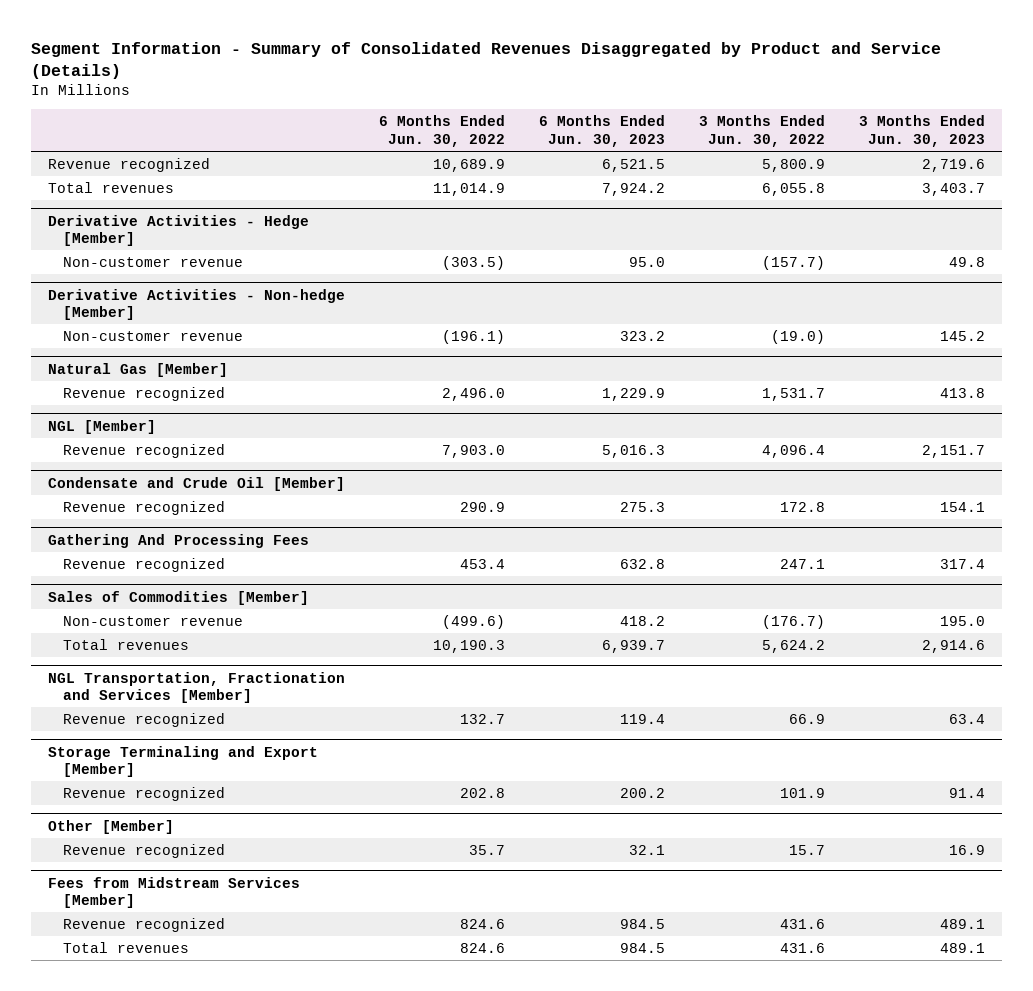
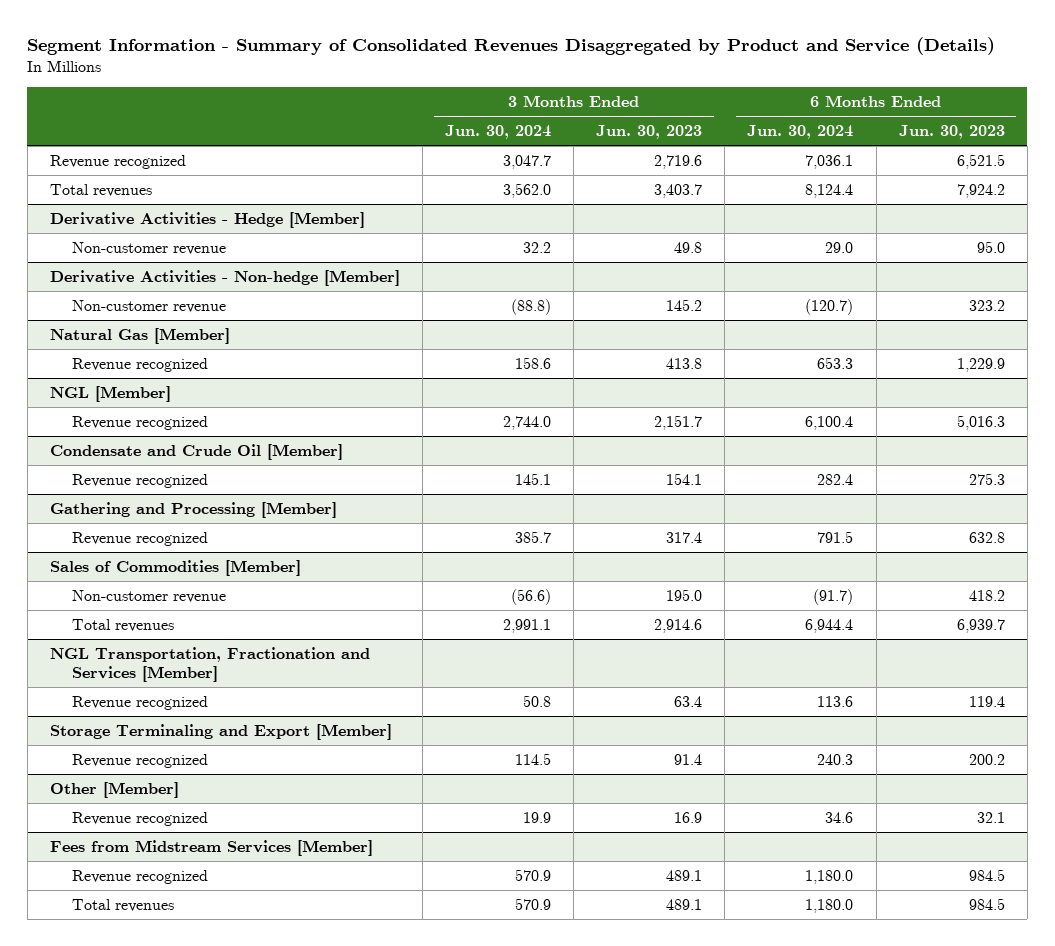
[379,115,506,147] 6 Months Ended Jun. 30, 2022 -> none
[698,115,825,147] 3 Months Ended Jun. 30, 2022 -> none
none -> [445,124,552,139] Jun. 30, 2024
none -> [747,124,854,139] Jun. 30, 2024
[48,533,310,548] Gathering And Processing Fees -> [50,501,338,518] Gathering and Processing [Member]

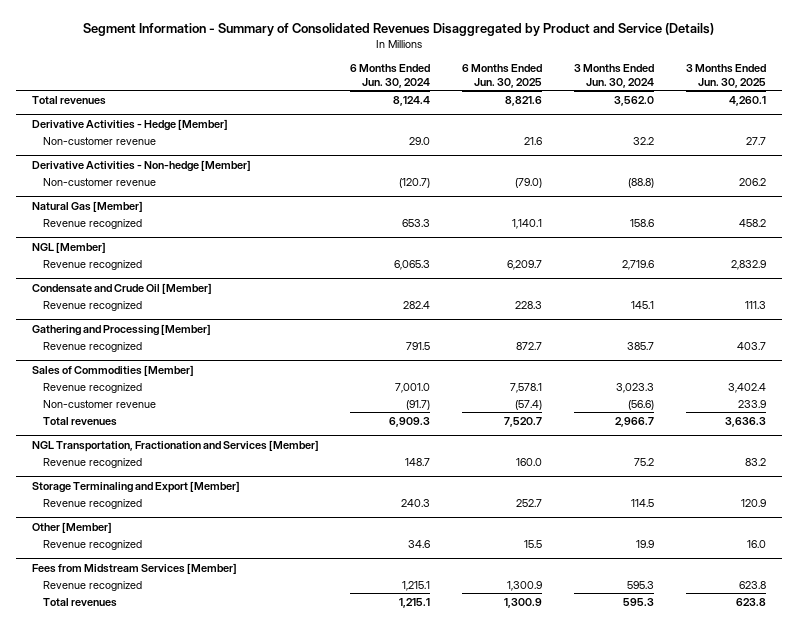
[596,124,703,139] Jun. 30, 2023 -> none
[898,124,1005,139] Jun. 30, 2023 -> none
none -> [462,63,543,88] 6 Months Ended Jun. 30, 2025
none -> [685,63,766,88] 3 Months Ended Jun. 30, 2025
[50,154,187,169] Revenue recognized -> none
[503,415,552,430] 2,744.0 -> [622,259,655,270] 2,719.6
[805,415,854,430] 6,100.4 -> [394,259,431,270] 6,065.3
none -> [42,382,142,393] Revenue recognized
[503,618,552,633] 2,991.1 -> [615,416,655,427] 2,966.7
[805,618,854,633] 6,944.4 -> [389,416,431,427] 6,909.3
[523,694,552,707] 50.8 -> [634,457,655,466] 75.2
[817,695,854,707] 113.6 -> [405,457,431,466] 148.7
[515,868,552,881] 570.9 -> [627,580,655,589] 595.3
[805,869,854,884] 1,180.0 -> [402,580,431,591] 1,215.1
[515,897,552,910] 570.9 -> [623,597,655,606] 595.3
[805,898,854,913] 1,180.0 -> [399,597,431,608] 1,215.1

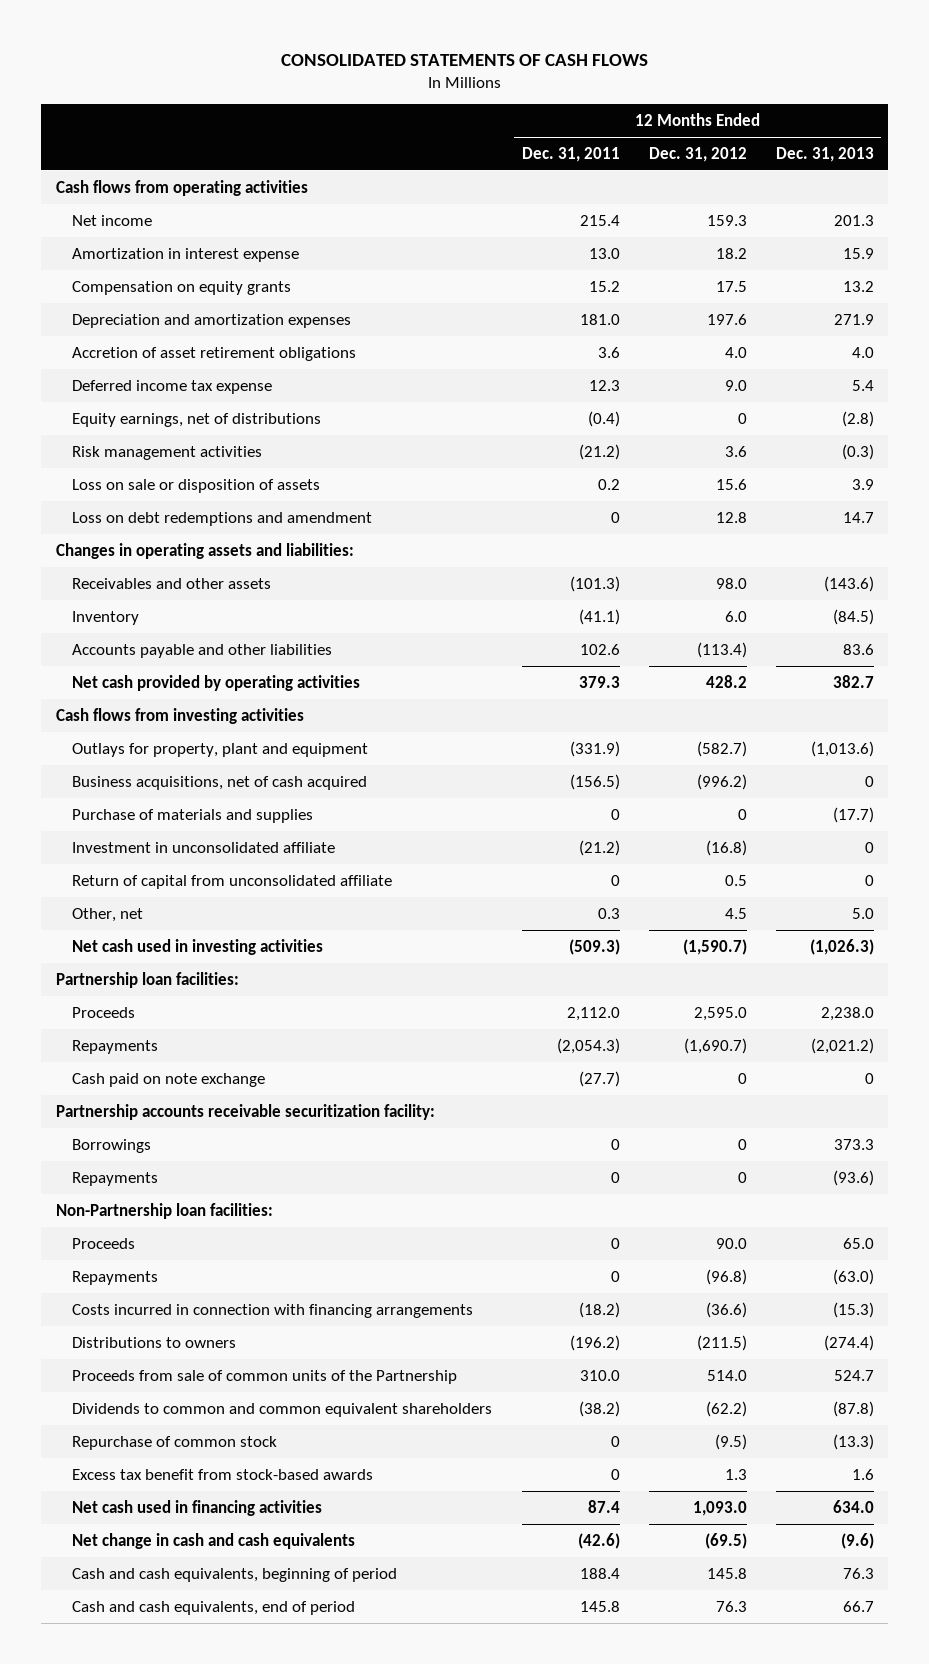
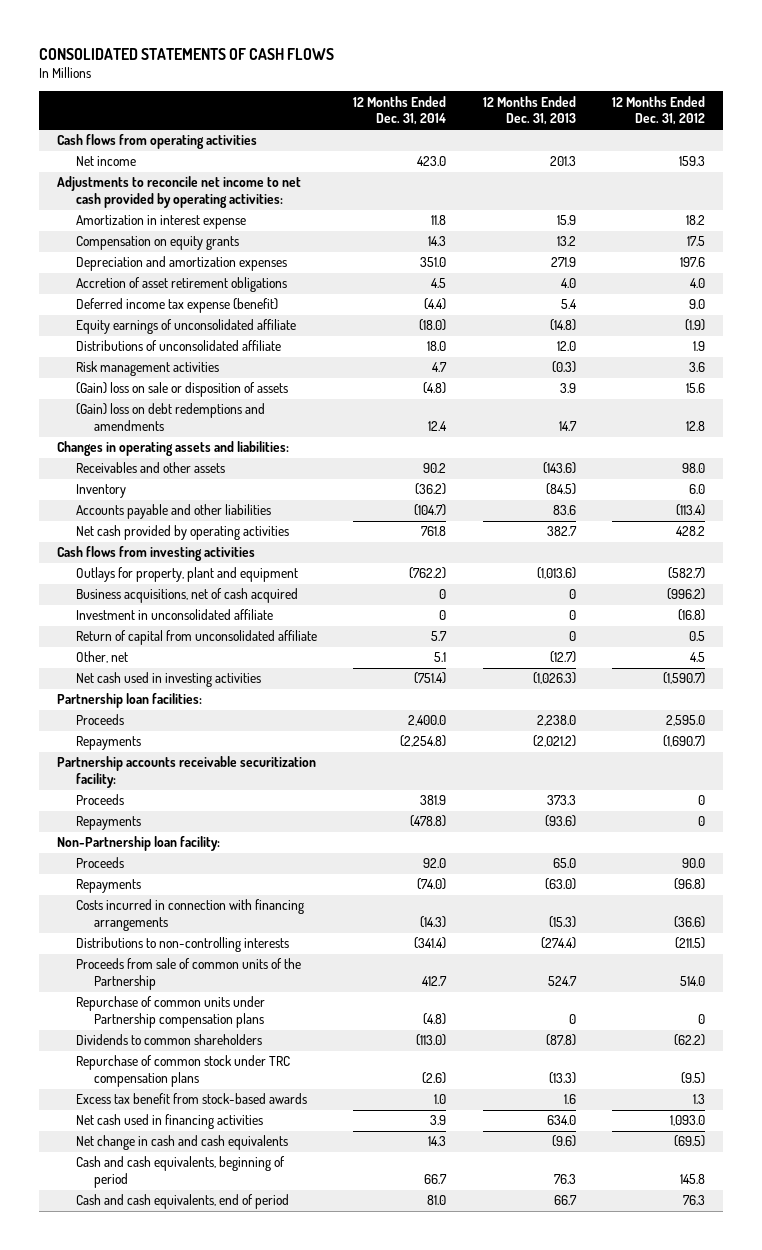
[521,146,620,162] Dec. 31, 2011 -> none
none -> [353,95,447,126] 12 Months Ended Dec. 31, 2014
none -> [57,176,302,209] Adjustments to reconcile net income to net cash provided by operating activities:
[72,412,322,427] Equity earnings, net of distributions -> none
[72,379,273,394] Deferred income tax expense -> [75,298,278,314] Deferred income tax expense (benefit)
none -> [75,319,296,335] Equity earnings of unconsolidated affiliate
none -> [75,340,281,352] Distributions of unconsolidated affiliate
[72,478,321,493] Loss on sale or disposition of assets -> [75,382,288,398] (Gain) loss on sale or disposition of assets
[72,511,373,526] Loss on debt redemptions and amendment -> [75,403,265,432] (Gain) loss on debt redemptions and amendments
[72,808,314,823] Purchase of materials and supplies -> none
[851,907,874,919] 5.0 -> [549,651,576,664] (12.7)
[72,1072,266,1087] Cash paid on note exchange -> none
[72,1138,152,1153] Borrowings -> [75,794,124,806] Proceeds
[55,1202,273,1219] Non-Partnership loan facilities: -> [57,836,221,852] Non-Partnership loan facility:
[72,1336,237,1348] Distributions to owners -> [75,937,289,953] Distributions to non-controlling interests
none -> [75,996,265,1029] Repurchase of common units under Partnership compensation plans
[72,1402,493,1417] Dividends to common and common equivalent shareholders -> [75,1034,262,1046] Dividends to common shareholders
[72,1435,278,1450] Repurchase of common stock -> [75,1055,290,1088] Repurchase of common stock under TRC compensation plans

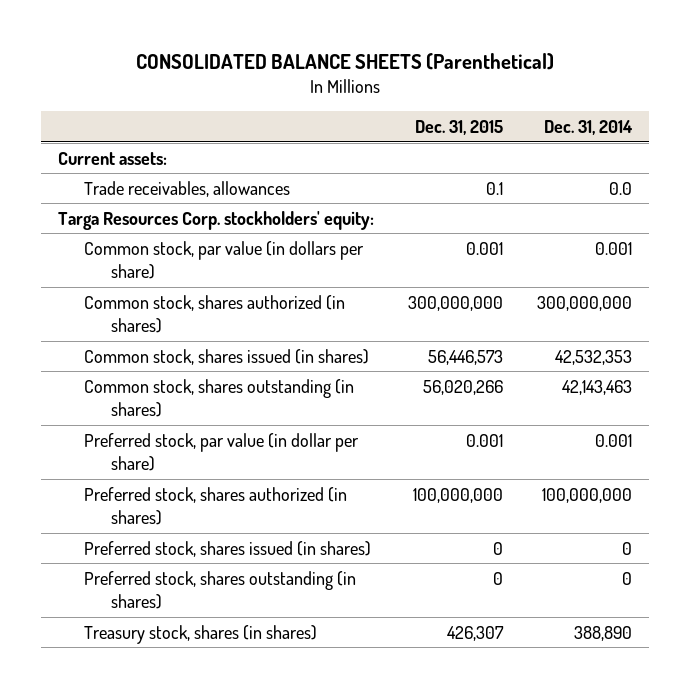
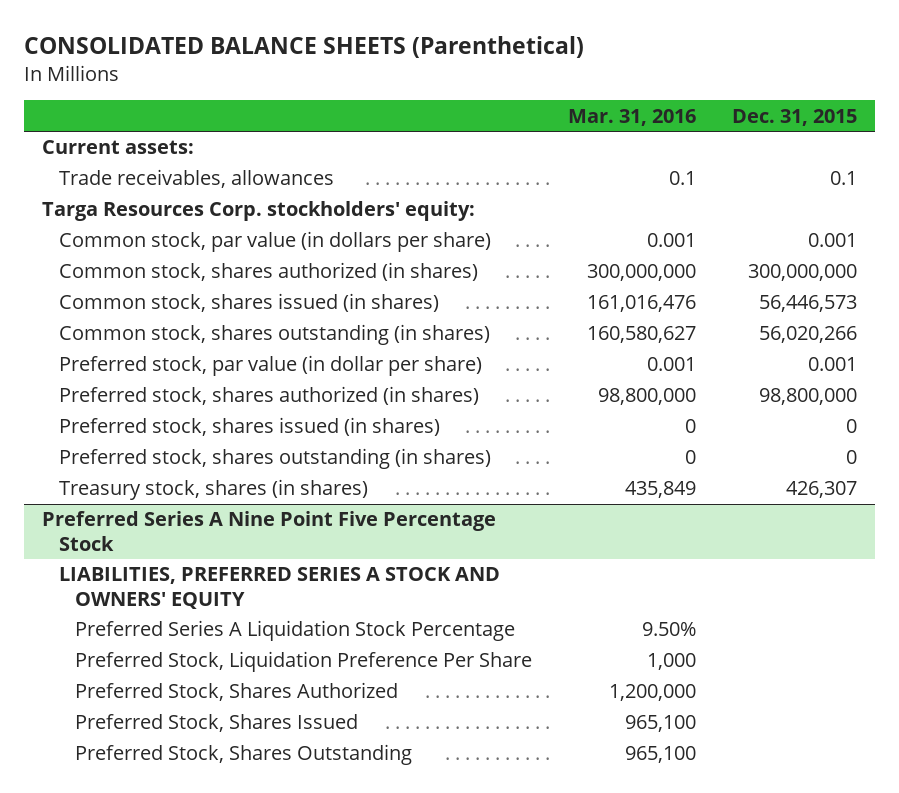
[543,119,633,135] Dec. 31, 2014 -> none
none -> [568,108,697,126] Mar. 31, 2016
[412,487,503,503] 100,000,000 -> [758,388,857,406] 98,800,000
none -> [41,511,496,551] Preferred Series A Nine Point Five Percentage Stock
none -> [58,567,500,609] LIABILITIES, PREFERRED SERIES A STOCK AND OWNERS' EQUITY
none -> [75,620,516,642] Preferred Series A Liquidation Stock Percentage
none -> [75,651,533,673] Preferred Stock, Liquidation Preference Per Share
none -> [75,682,399,702] Preferred Stock, Shares Authorized
none -> [75,714,359,733] Preferred Stock, Shares Issued
none -> [75,744,413,766] Preferred Stock, Shares Outstanding

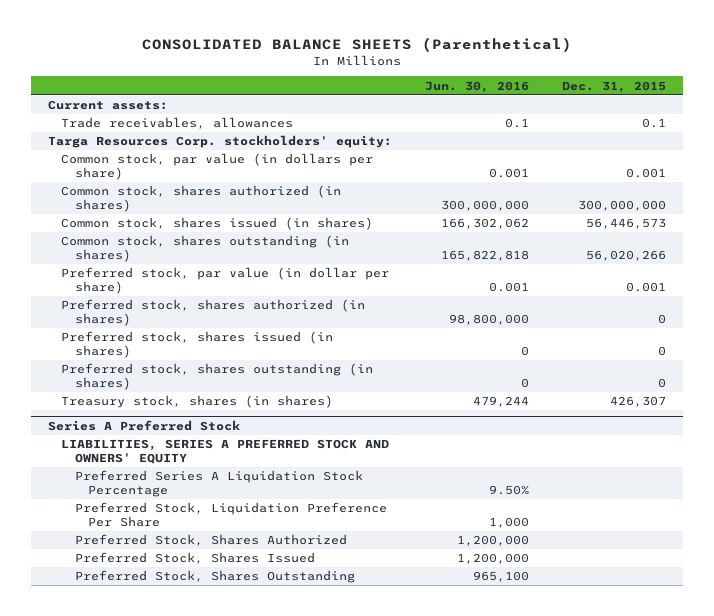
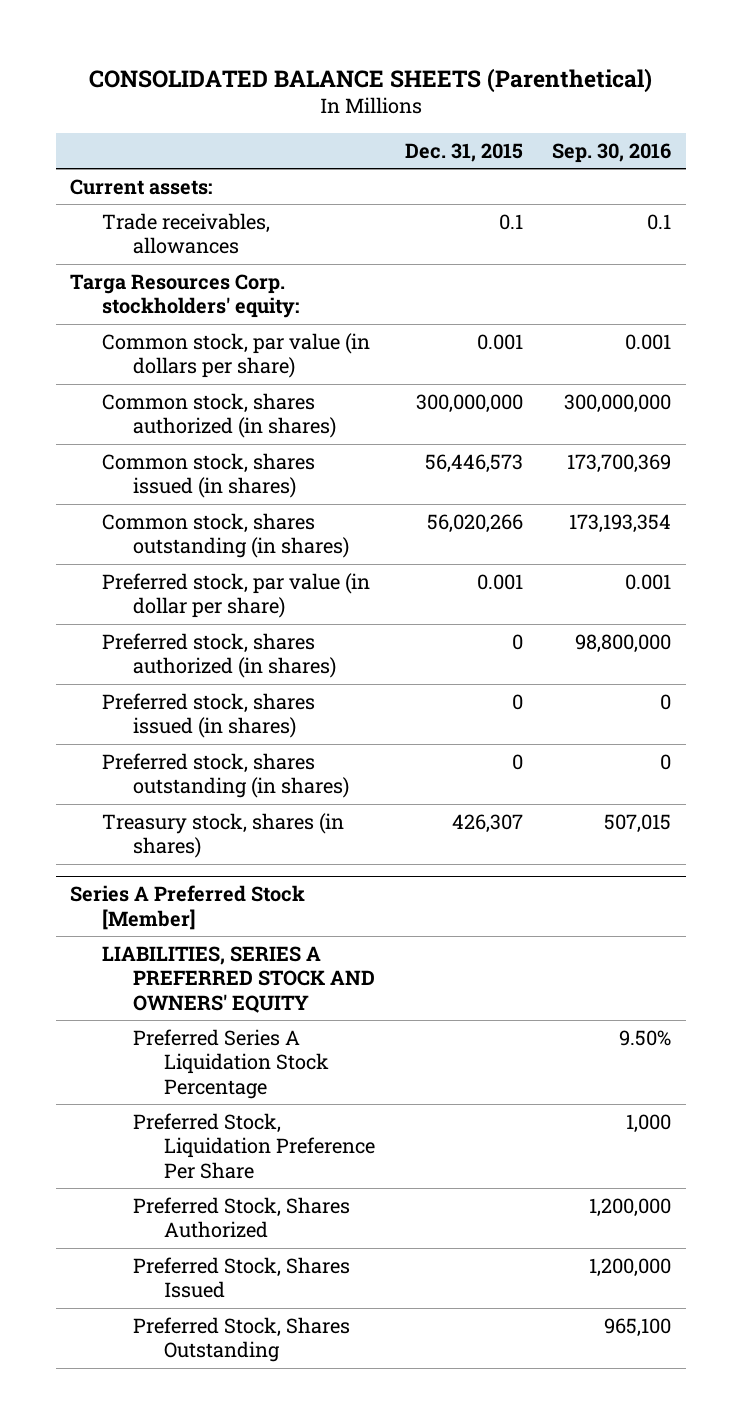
[425,80,530,93] Jun. 30, 2016 -> none
none -> [551,142,671,163] Sep. 30, 2016
[48,419,241,431] Series A Preferred Stock -> [70,884,306,930] Series A Preferred Stock [Member]

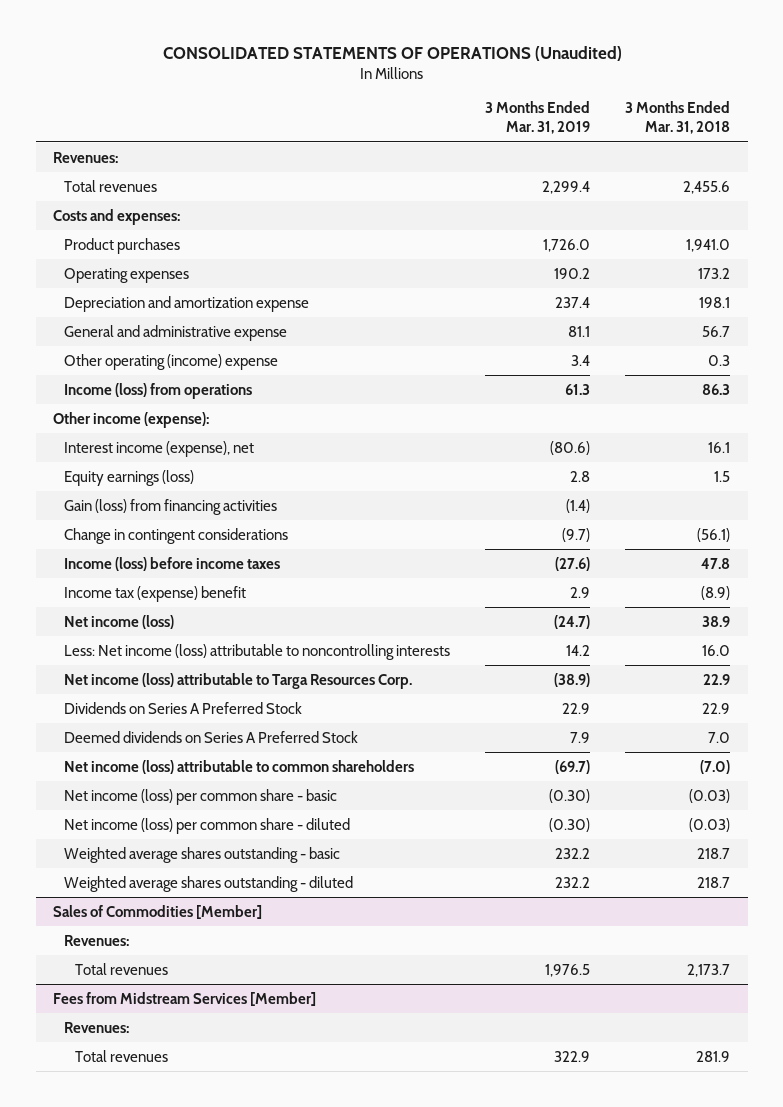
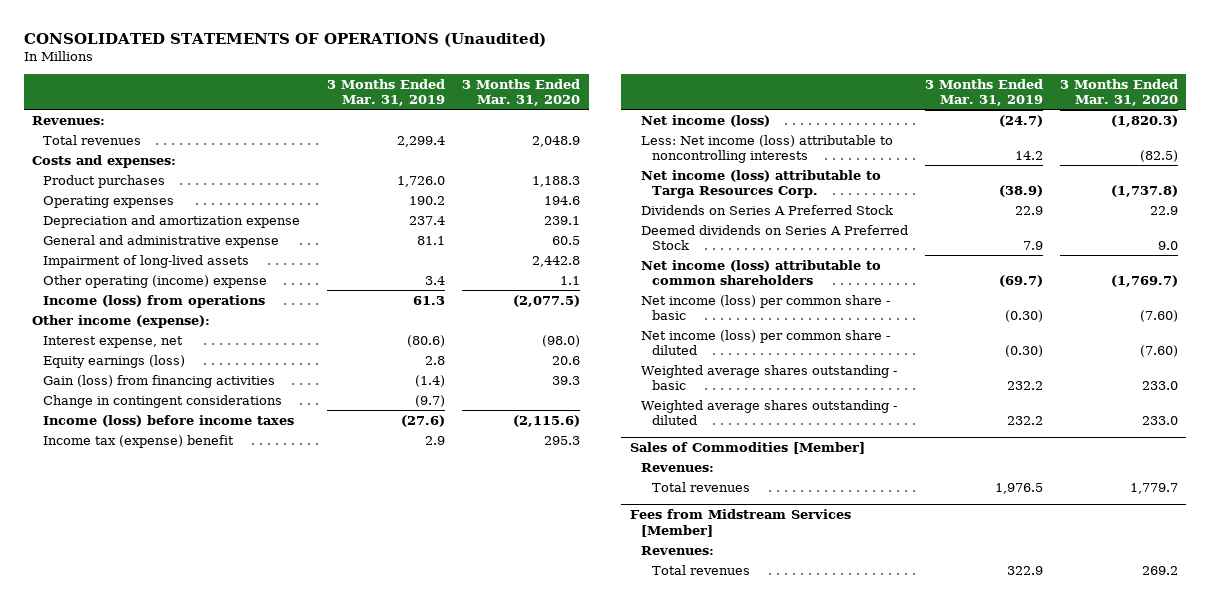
[625,101,731,135] 3 Months Ended Mar. 31, 2018 -> none
none -> [462,78,581,107] 3 Months Ended Mar. 31, 2020
none -> [43,254,250,268] Impairment of long-lived assets
[64,440,255,457] Interest income (expense), net -> [43,335,184,348] Interest expense, net

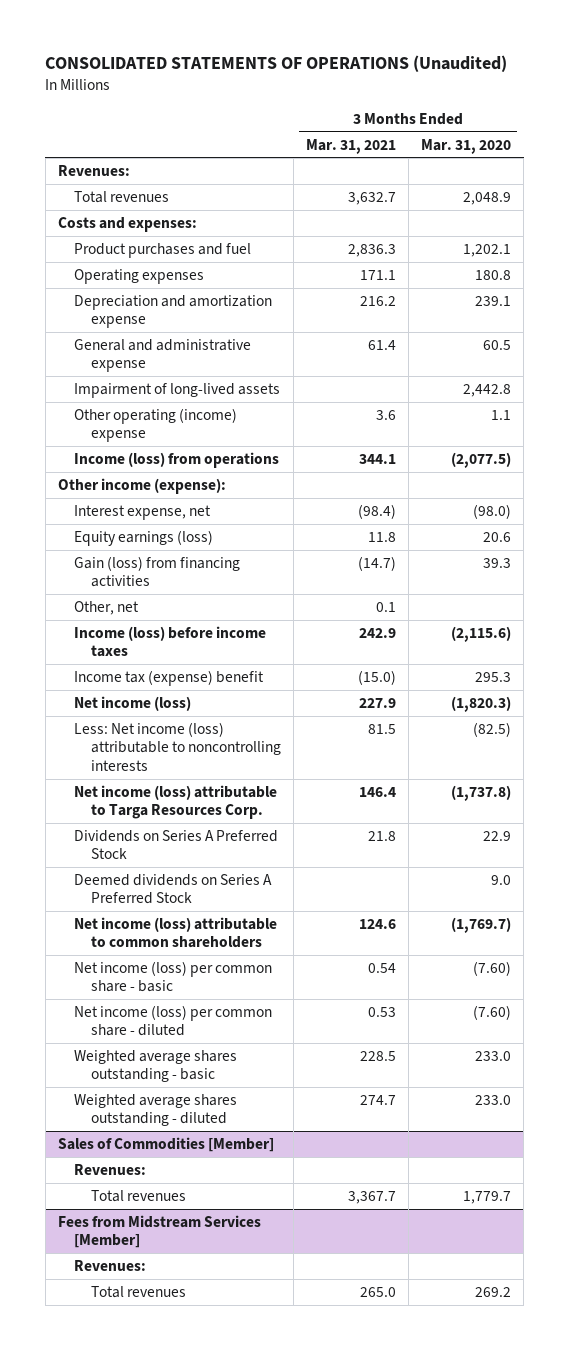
[327,78,446,107] 3 Months Ended Mar. 31, 2019 -> none
none -> [305,138,396,154] Mar. 31, 2021
[43,174,166,188] Product purchases -> [74,243,252,259] Product purchases and fuel
[532,175,581,187] 1,188.3 -> [463,244,512,258] 1,202.1
[544,195,581,205] 194.6 -> [475,270,512,281] 180.8
[43,394,283,408] Change in contingent considerations -> none
none -> [74,601,140,616] Other, net

